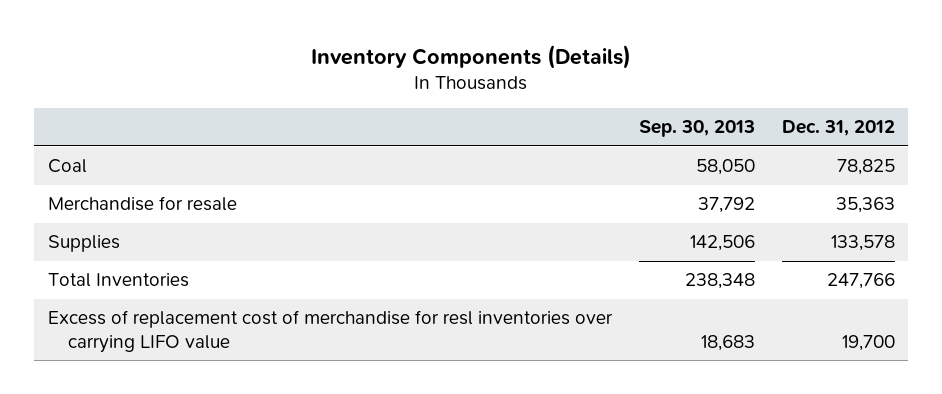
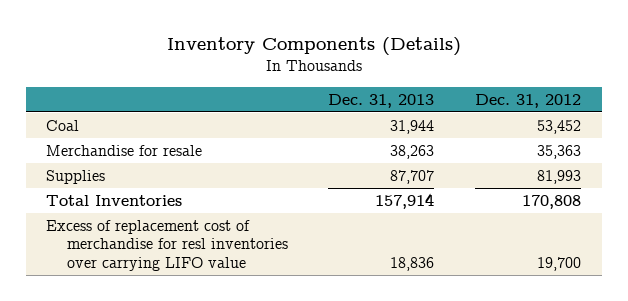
[638,120,755,138] Sep. 30, 2013 -> none
none -> [328,93,435,108] Dec. 31, 2013
[836,159,895,176] 78,825 -> [537,119,582,134] 53,452
[830,235,895,252] 133,578 -> [537,169,582,184] 81,993
[826,273,895,290] 247,766 -> [522,194,582,209] 170,808

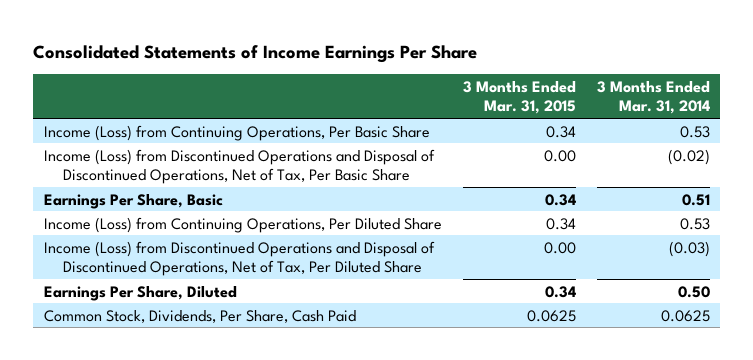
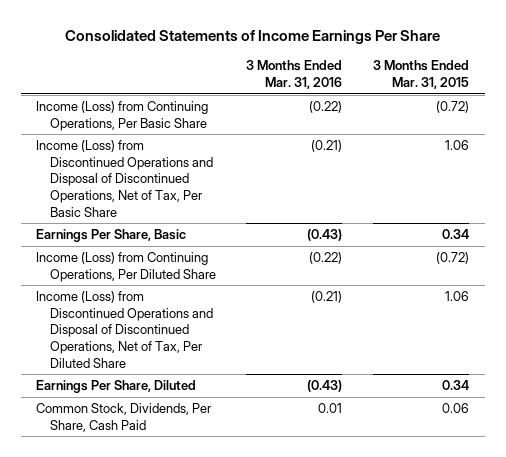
[596,80,710,115] 3 Months Ended Mar. 31, 2014 -> none
none -> [246,60,343,90] 3 Months Ended Mar. 31, 2016
[545,125,576,138] 0.34 -> [436,101,470,114] (0.72)
[543,149,576,162] 0.00 -> [445,140,470,151] 1.06
[545,217,576,230] 0.34 -> [436,252,470,265] (0.72)
[543,241,576,254] 0.00 -> [445,291,470,302] 1.06
[526,309,576,322] 0.0625 -> [442,403,470,414] 0.06

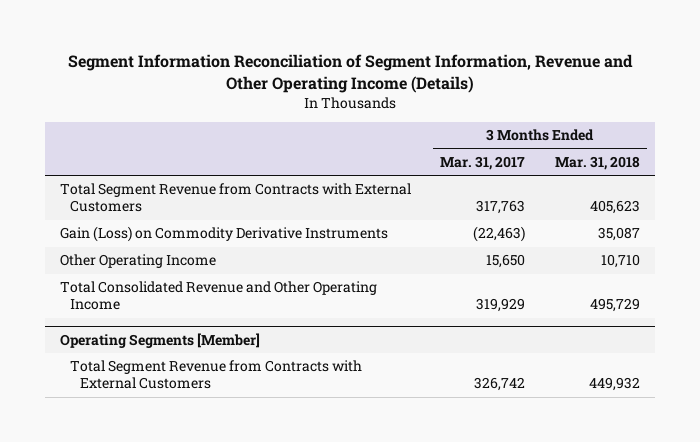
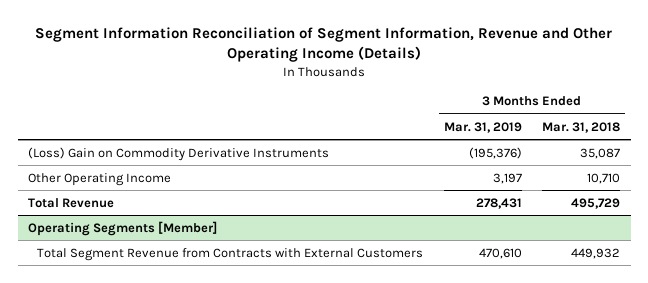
[440,155,526,170] Mar. 31, 2017 -> none
none -> [443,121,522,133] Mar. 31, 2019
[59,183,411,213] Total Segment Revenue from Contracts with External Customers -> none
[59,226,388,243] Gain (Loss) on Commodity Derivative Instruments -> [27,146,329,161] (Loss) Gain on Commodity Derivative Instruments
[59,281,377,311] Total Consolidated Revenue and Other Operating Income -> [27,197,114,208] Total Revenue

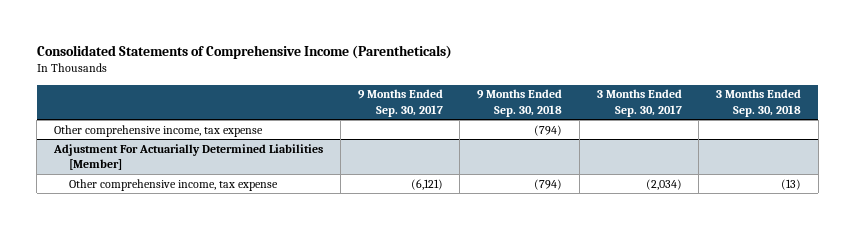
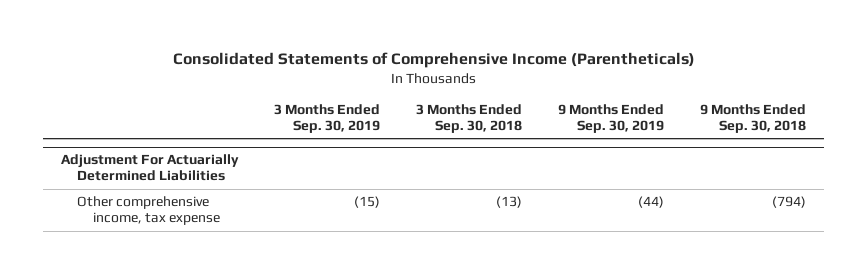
[357,89,443,118] 9 Months Ended Sep. 30, 2017 -> none
[596,89,682,118] 3 Months Ended Sep. 30, 2017 -> none
none -> [274,103,381,134] 3 Months Ended Sep. 30, 2019
none -> [558,103,665,134] 9 Months Ended Sep. 30, 2019
[54,124,264,137] Other comprehensive income, tax expense -> none
[53,143,324,171] Adjustment For Actuarially Determined Liabilities [Member] -> [60,154,239,182] Adjustment For Actuarially Determined Liabilities

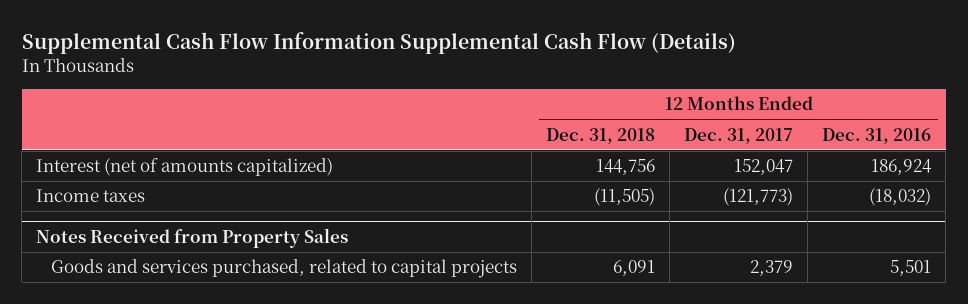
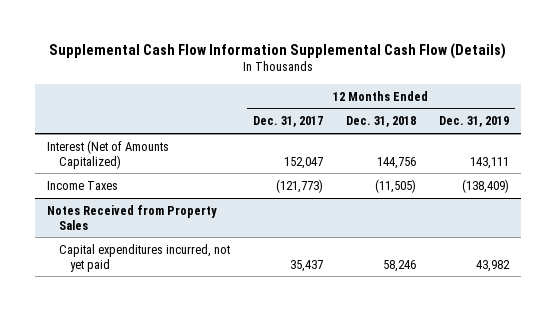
[822,127,932,144] Dec. 31, 2016 -> none
none -> [439,116,510,128] Dec. 31, 2019
[36,158,334,177] Interest (net of amounts capitalized) -> [46,139,169,169] Interest (Net of Amounts Capitalized)
[36,189,146,203] Income taxes -> [46,180,118,190] Income Taxes
[51,259,518,279] Goods and services purchased, related to capital projects -> none
none -> [58,243,230,272] Capital expenditures incurred, not yet paid

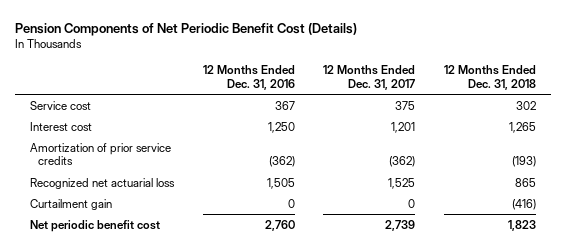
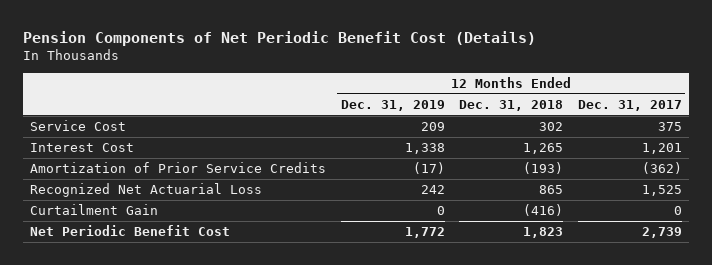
[202,65,295,90] 12 Months Ended Dec. 31, 2016 -> none
none -> [340,99,445,111] Dec. 31, 2019
[29,100,91,110] Service cost -> [29,120,126,132] Service Cost
[29,121,92,131] Interest cost -> [29,143,134,153] Interest Cost
[29,142,171,166] Amortization of prior service credits -> [29,162,326,174] Amortization of Prior Service Credits
[29,177,175,189] Recognized net actuarial loss -> [29,183,262,198] Recognized Net Actuarial Loss
[29,198,112,210] Curtailment gain -> [29,204,158,216] Curtailment Gain
[29,219,160,232] Net periodic benefit cost -> [29,225,230,237] Net Periodic Benefit Cost

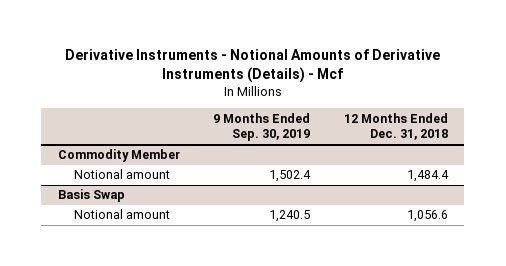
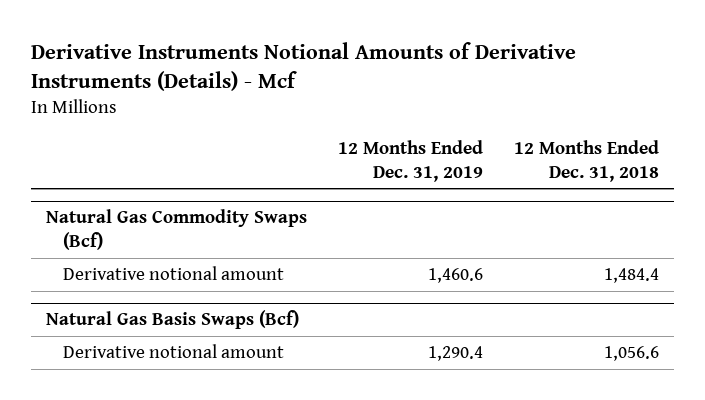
[64,49,440,84] Derivative Instruments - Notional Amounts of Derivative Instruments (Details) - Mcf -> [30,42,576,92] Derivative Instruments Notional Amounts of Derivative Instruments (Details) - Mcf
[213,112,311,142] 9 Months Ended Sep. 30, 2019 -> none
none -> [337,139,483,182] 12 Months Ended Dec. 31, 2019
[57,149,180,163] Commodity Member -> [45,209,307,251] Natural Gas Commodity Swaps (Bcf)
[74,169,171,180] Notional amount -> [63,266,285,281] Derivative notional amount
[57,189,125,203] Basis Swap -> [45,310,299,330] Natural Gas Basis Swaps (Bcf)
[74,209,171,220] Notional amount -> [63,344,285,359] Derivative notional amount

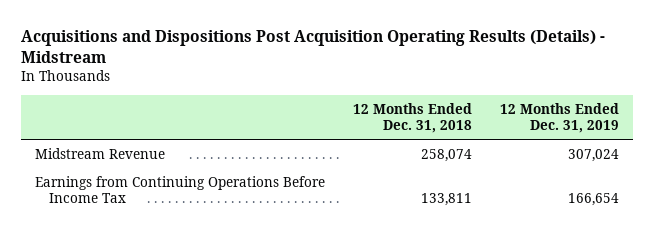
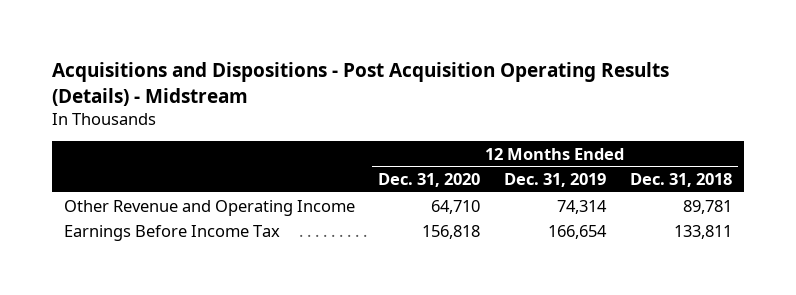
[20,29,605,63] Acquisitions and Dispositions Post Acquisition Operating Results (Details) - Midstream -> [51,62,669,106] Acquisitions and Dispositions - Post Acquisition Operating Results (Details) - Midstream
none -> [378,172,481,187] Dec. 31, 2020
[34,147,165,159] Midstream Revenue -> none
none -> [63,199,355,216] Other Revenue and Operating Income
[34,175,325,204] Earnings from Continuing Operations Before Income Tax -> [63,224,280,241] Earnings Before Income Tax

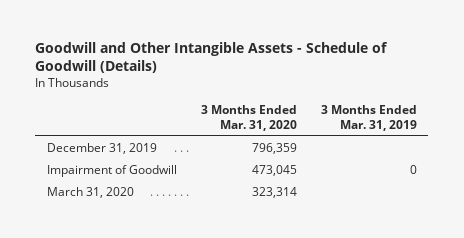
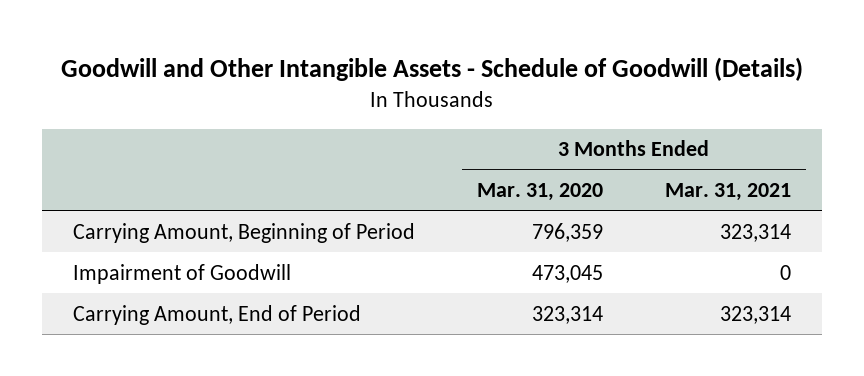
[320,104,417,131] 3 Months Ended Mar. 31, 2019 -> none
none -> [665,183,792,202] Mar. 31, 2021
[46,143,157,155] December 31, 2019 -> [73,222,416,243] Carrying Amount, Beginning of Period
[46,187,134,199] March 31, 2020 -> [73,304,362,325] Carrying Amount, End of Period

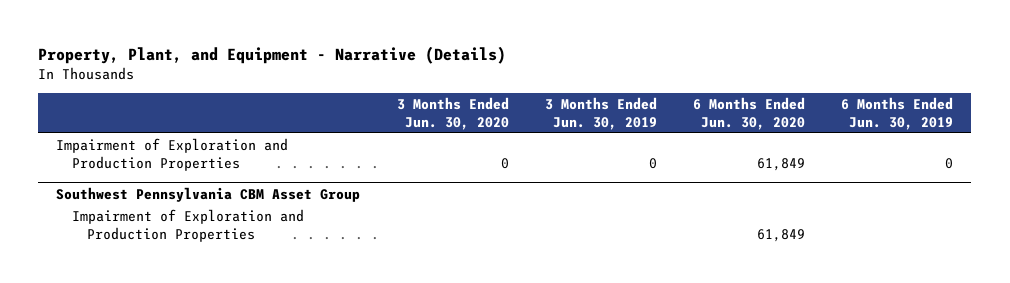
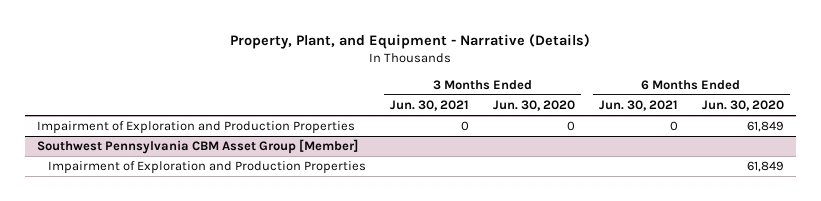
[544,97,657,130] 3 Months Ended Jun. 30, 2019 -> none
[841,97,954,130] 6 Months Ended Jun. 30, 2019 -> none
none -> [390,99,470,111] Jun. 30, 2021
none -> [599,99,679,111] Jun. 30, 2021
[56,186,361,202] Southwest Pennsylvania CBM Asset Group -> [36,139,358,155] Southwest Pennsylvania CBM Asset Group [Member]

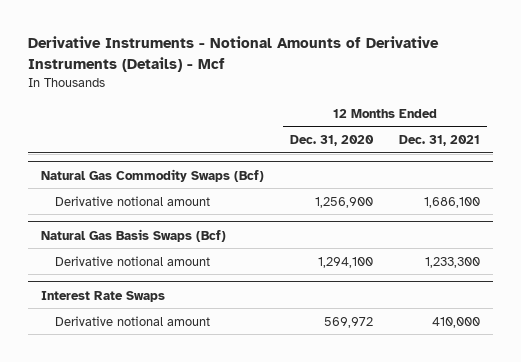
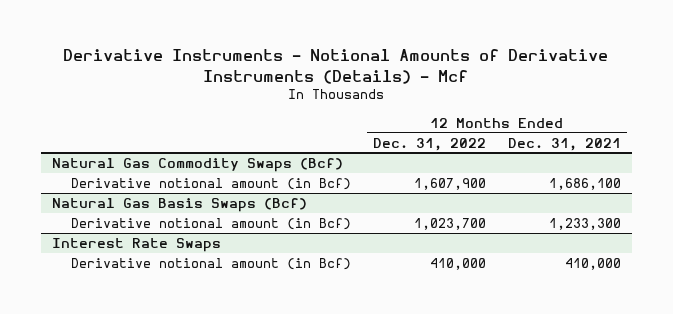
[289,135,374,147] Dec. 31, 2020 -> none
none -> [372,137,486,151] Dec. 31, 2022
[55,195,211,206] Derivative notional amount -> [70,177,351,190] Derivative notional amount (in Bcf)
[55,255,211,266] Derivative notional amount -> [70,217,351,230] Derivative notional amount (in Bcf)
[55,315,211,326] Derivative notional amount -> [70,257,351,270] Derivative notional amount (in Bcf)

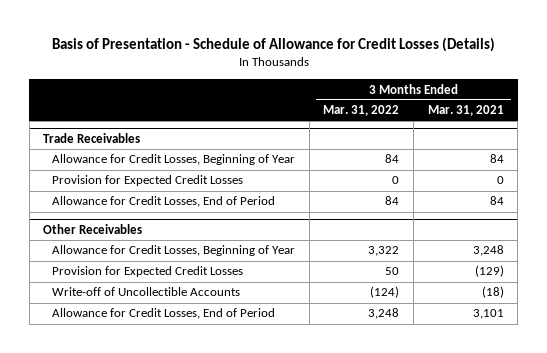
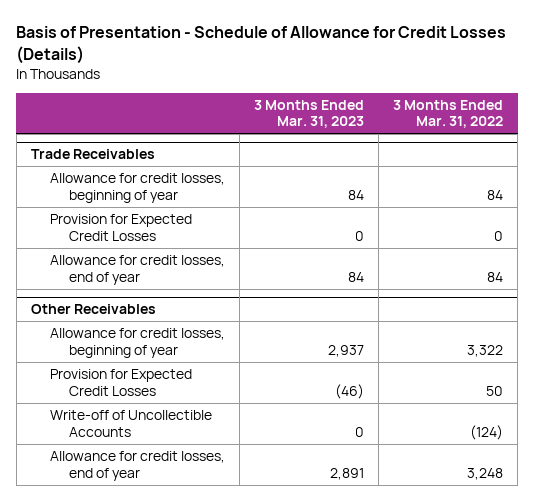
[427,105,504,117] Mar. 31, 2021 -> none
none -> [254,99,365,129] 3 Months Ended Mar. 31, 2023
[52,154,296,166] Allowance for Credit Losses, Beginning of Year -> [49,173,225,203] Allowance for credit losses, beginning of year
[52,196,276,208] Allowance for Credit Losses, End of Period -> [49,255,225,285] Allowance for credit losses, end of year
[52,245,296,257] Allowance for Credit Losses, Beginning of Year -> [49,328,225,358] Allowance for credit losses, beginning of year
[52,308,276,320] Allowance for Credit Losses, End of Period -> [49,451,225,481] Allowance for credit losses, end of year

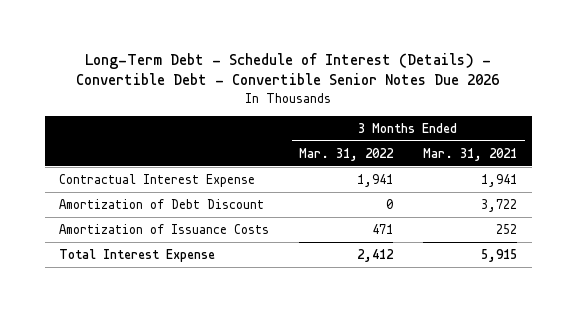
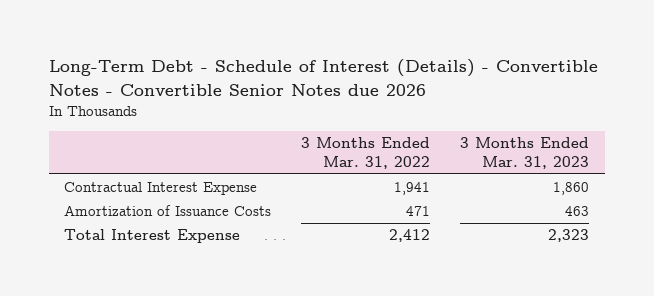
[76,52,500,86] Long-Term Debt - Schedule of Interest (Details) - Convertible Debt - Convertible Senior Notes Due 2026 -> [49,59,599,96] Long-Term Debt - Schedule of Interest (Details) - Convertible Notes - Convertible Senior Notes due 2026
[423,147,518,161] Mar. 31, 2021 -> none
none -> [460,136,590,169] 3 Months Ended Mar. 31, 2023
[59,198,265,209] Amortization of Debt Discount -> none

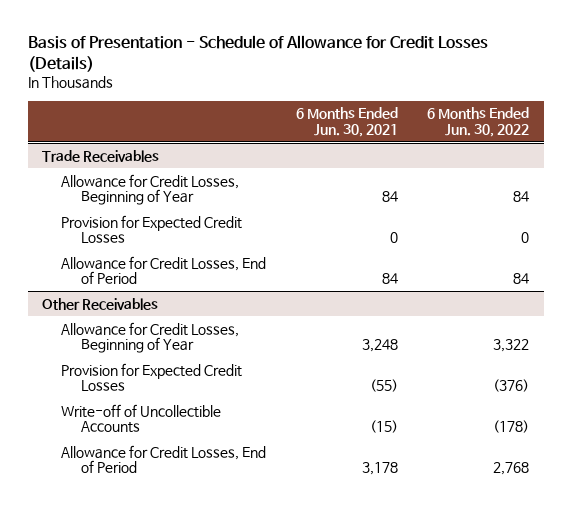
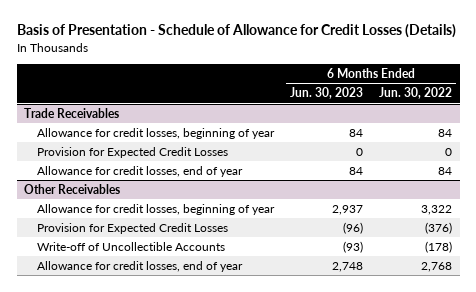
[295,107,398,137] 6 Months Ended Jun. 30, 2021 -> none
none -> [289,87,363,100] Jun. 30, 2023
[61,173,240,206] Allowance for Credit Losses, Beginning of Year -> [37,128,276,140] Allowance for credit losses, beginning of year
[61,255,267,285] Allowance for Credit Losses, End of Period -> [37,166,244,178] Allowance for credit losses, end of year
[61,321,240,354] Allowance for Credit Losses, Beginning of Year -> [37,204,276,216] Allowance for credit losses, beginning of year
[61,444,267,474] Allowance for Credit Losses, End of Period -> [37,261,244,273] Allowance for credit losses, end of year

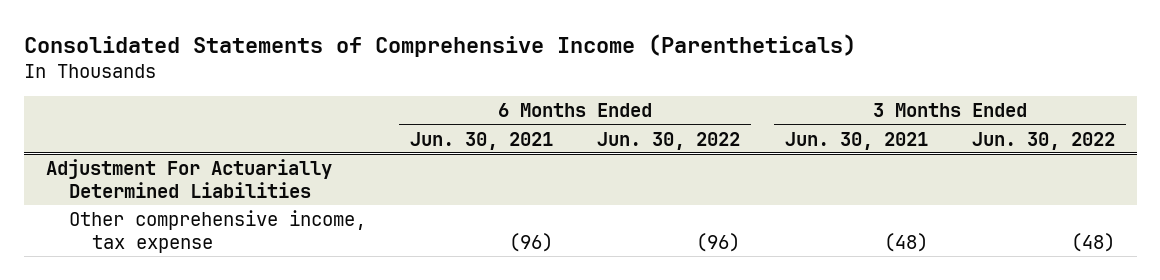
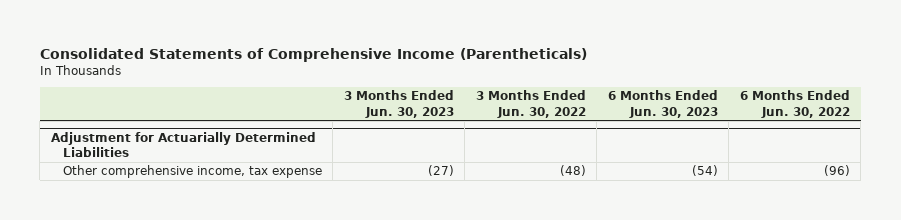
[410,131,554,150] Jun. 30, 2021 -> none
[784,131,928,150] Jun. 30, 2021 -> none
none -> [343,90,454,118] 3 Months Ended Jun. 30, 2023
none -> [607,90,718,118] 6 Months Ended Jun. 30, 2023
[45,158,332,199] Adjustment For Actuarially Determined Liabilities -> [50,132,316,158] Adjustment for Actuarially Determined Liabilities

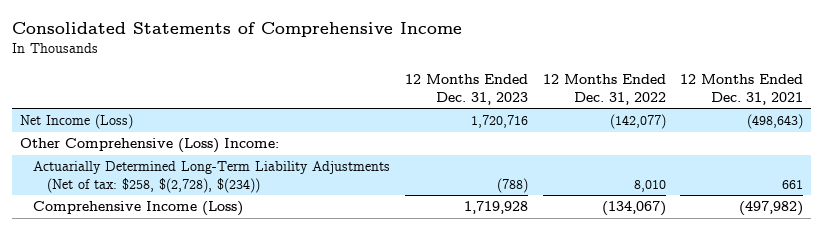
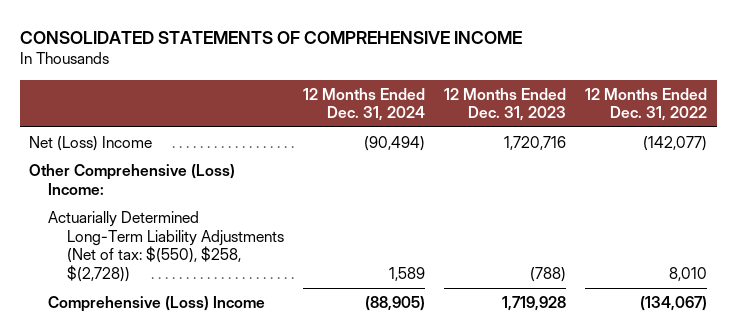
[12,22,463,38] Consolidated Statements of Comprehensive Income -> [19,30,522,44] CONSOLIDATED STATEMENTS OF COMPREHENSIVE INCOME
[680,73,804,105] 12 Months Ended Dec. 31, 2021 -> none
none -> [303,87,426,122] 12 Months Ended Dec. 31, 2024
[19,114,133,130] Net Income (Loss) -> [29,135,153,151] Net (Loss) Income
[33,161,391,193] Actuarially Determined Long-Term Liability Adjustments (Net of tax: $258, $(2,728), $(234)) -> [48,210,285,283] Actuarially Determined Long-Term Liability Adjustments (Net of tax: $(550), $258, $(2,728))
[33,201,244,217] Comprehensive Income (Loss) -> [48,295,266,312] Comprehensive (Loss) Income

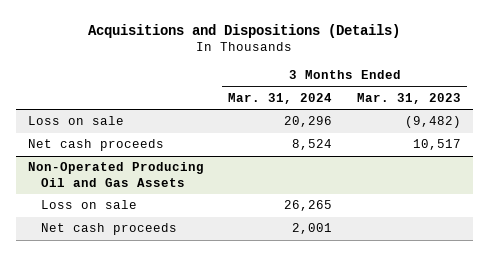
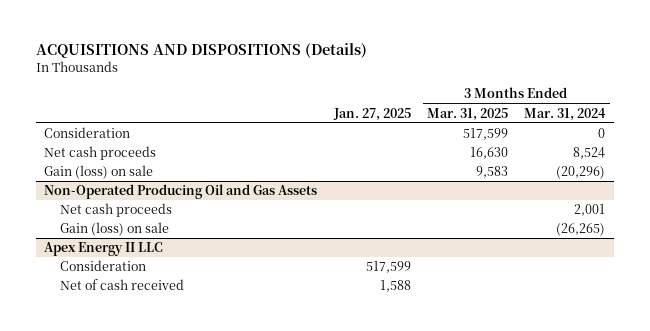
[88,23,401,38] Acquisitions and Dispositions (Details) -> [35,43,367,59] ACQUISITIONS AND DISPOSITIONS (Details)
[356,93,461,105] Mar. 31, 2023 -> none
none -> [332,107,411,121] Jan. 27, 2025
none -> [427,107,509,121] Mar. 31, 2025
[27,116,124,126] Loss on sale -> none
none -> [44,127,131,139] Consideration
none -> [44,165,154,180] Gain (loss) on sale
[41,200,138,210] Loss on sale -> none
none -> [59,222,169,237] Gain (loss) on sale
none -> [44,242,164,257] Apex Energy II LLC
none -> [59,260,146,272] Consideration
none -> [59,279,184,291] Net of cash received

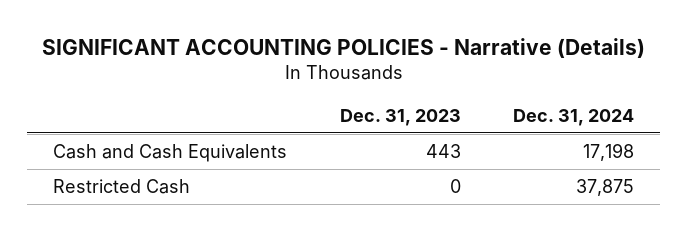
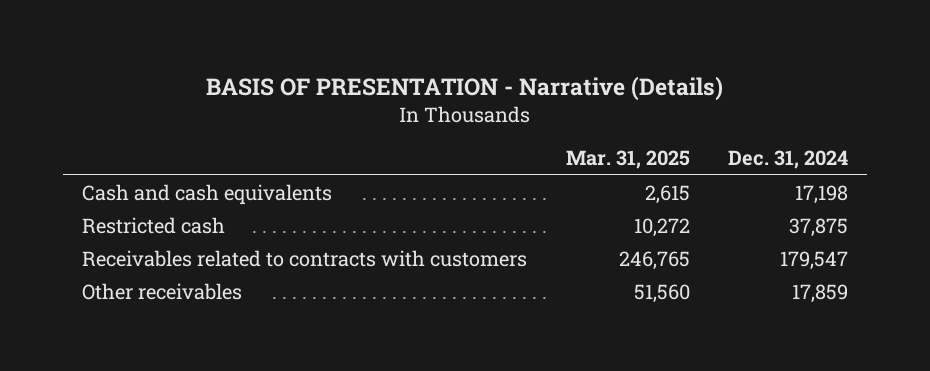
[41,37,645,58] SIGNIFICANT ACCOUNTING POLICIES - Narrative (Details) -> [206,75,724,101] BASIS OF PRESENTATION - Narrative (Details)
[339,108,461,126] Dec. 31, 2023 -> none
none -> [565,150,690,170] Mar. 31, 2025
[53,144,288,163] Cash and Cash Equivalents -> [82,183,333,205] Cash and cash equivalents
[53,179,191,195] Restricted Cash -> [82,216,226,234] Restricted cash
none -> [82,249,528,267] Receivables related to contracts with customers
none -> [82,282,243,300] Other receivables

